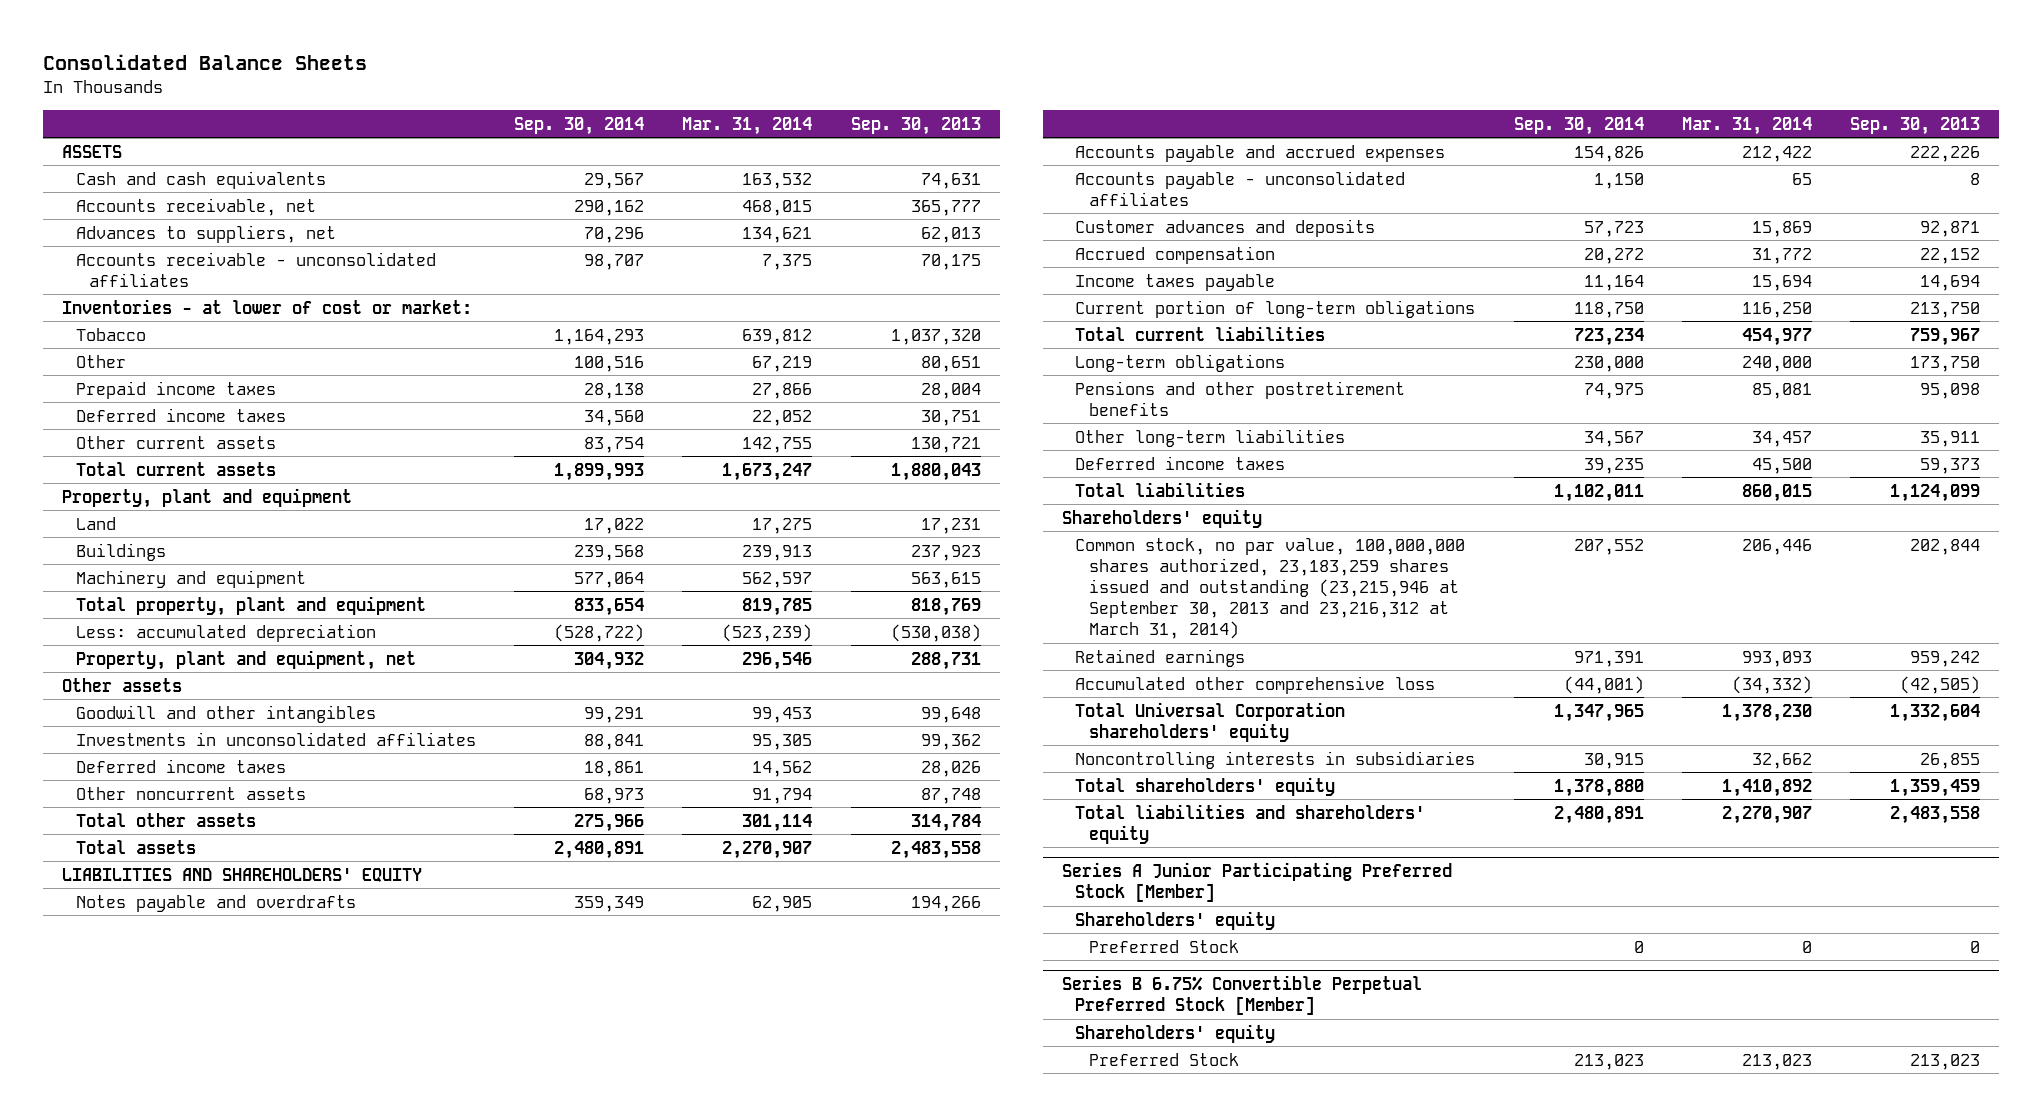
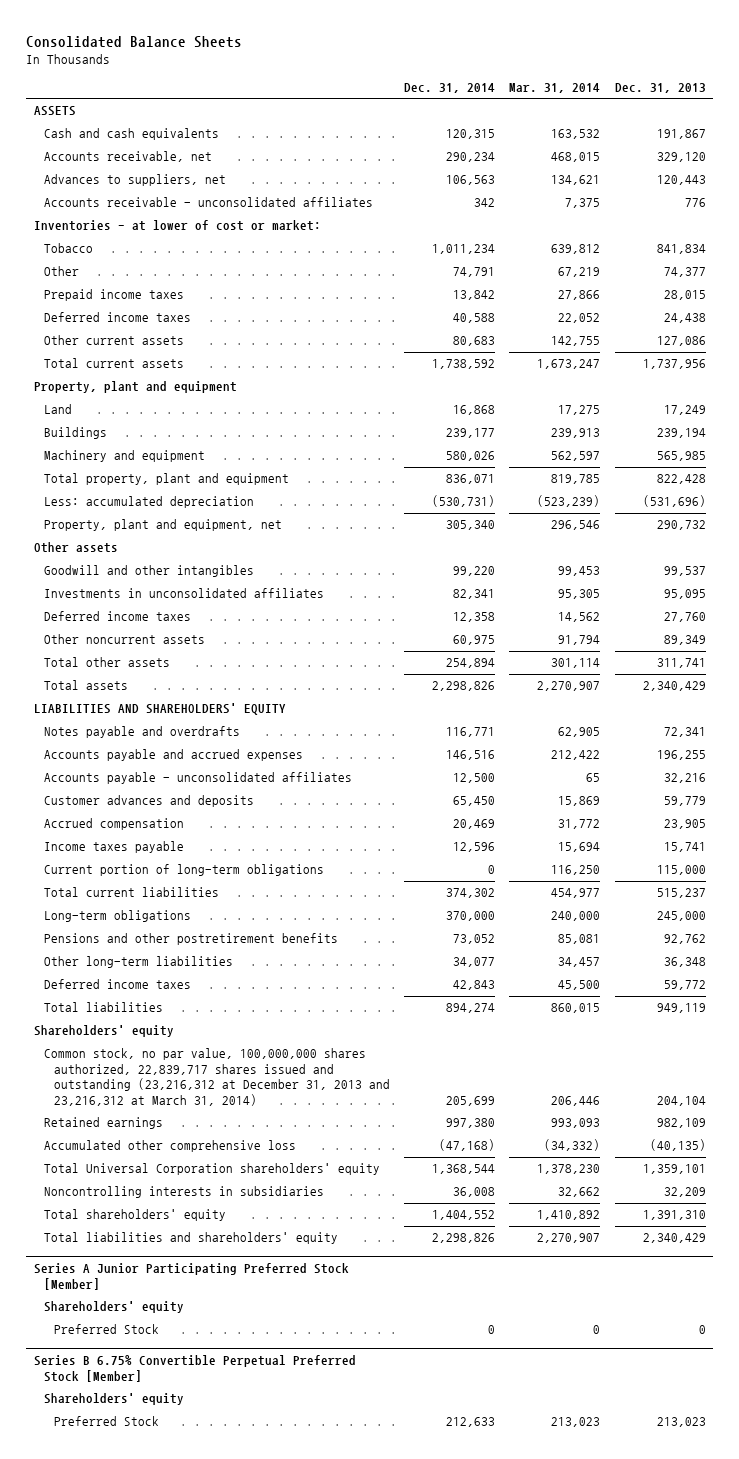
[513,116,644,135] Sep. 30, 2014 -> none
[850,116,981,135] Sep. 30, 2013 -> none
none -> [403,82,495,93] Dec. 31, 2014
none -> [614,82,706,93] Dec. 31, 2013
[1075,537,1466,640] Common stock, no par value, 100,000,000 shares authorized, 23,183,259 shares issued and outstanding (23,215,946 at September 30, 2013 and 23,216,312 at March 31, 2014) -> [43,1048,390,1106] Common stock, no par value, 100,000,000 shares authorized, 22,839,717 shares issued and outstanding (23,216,312 at December 31, 2013 and 23,216,312 at March 31, 2014)

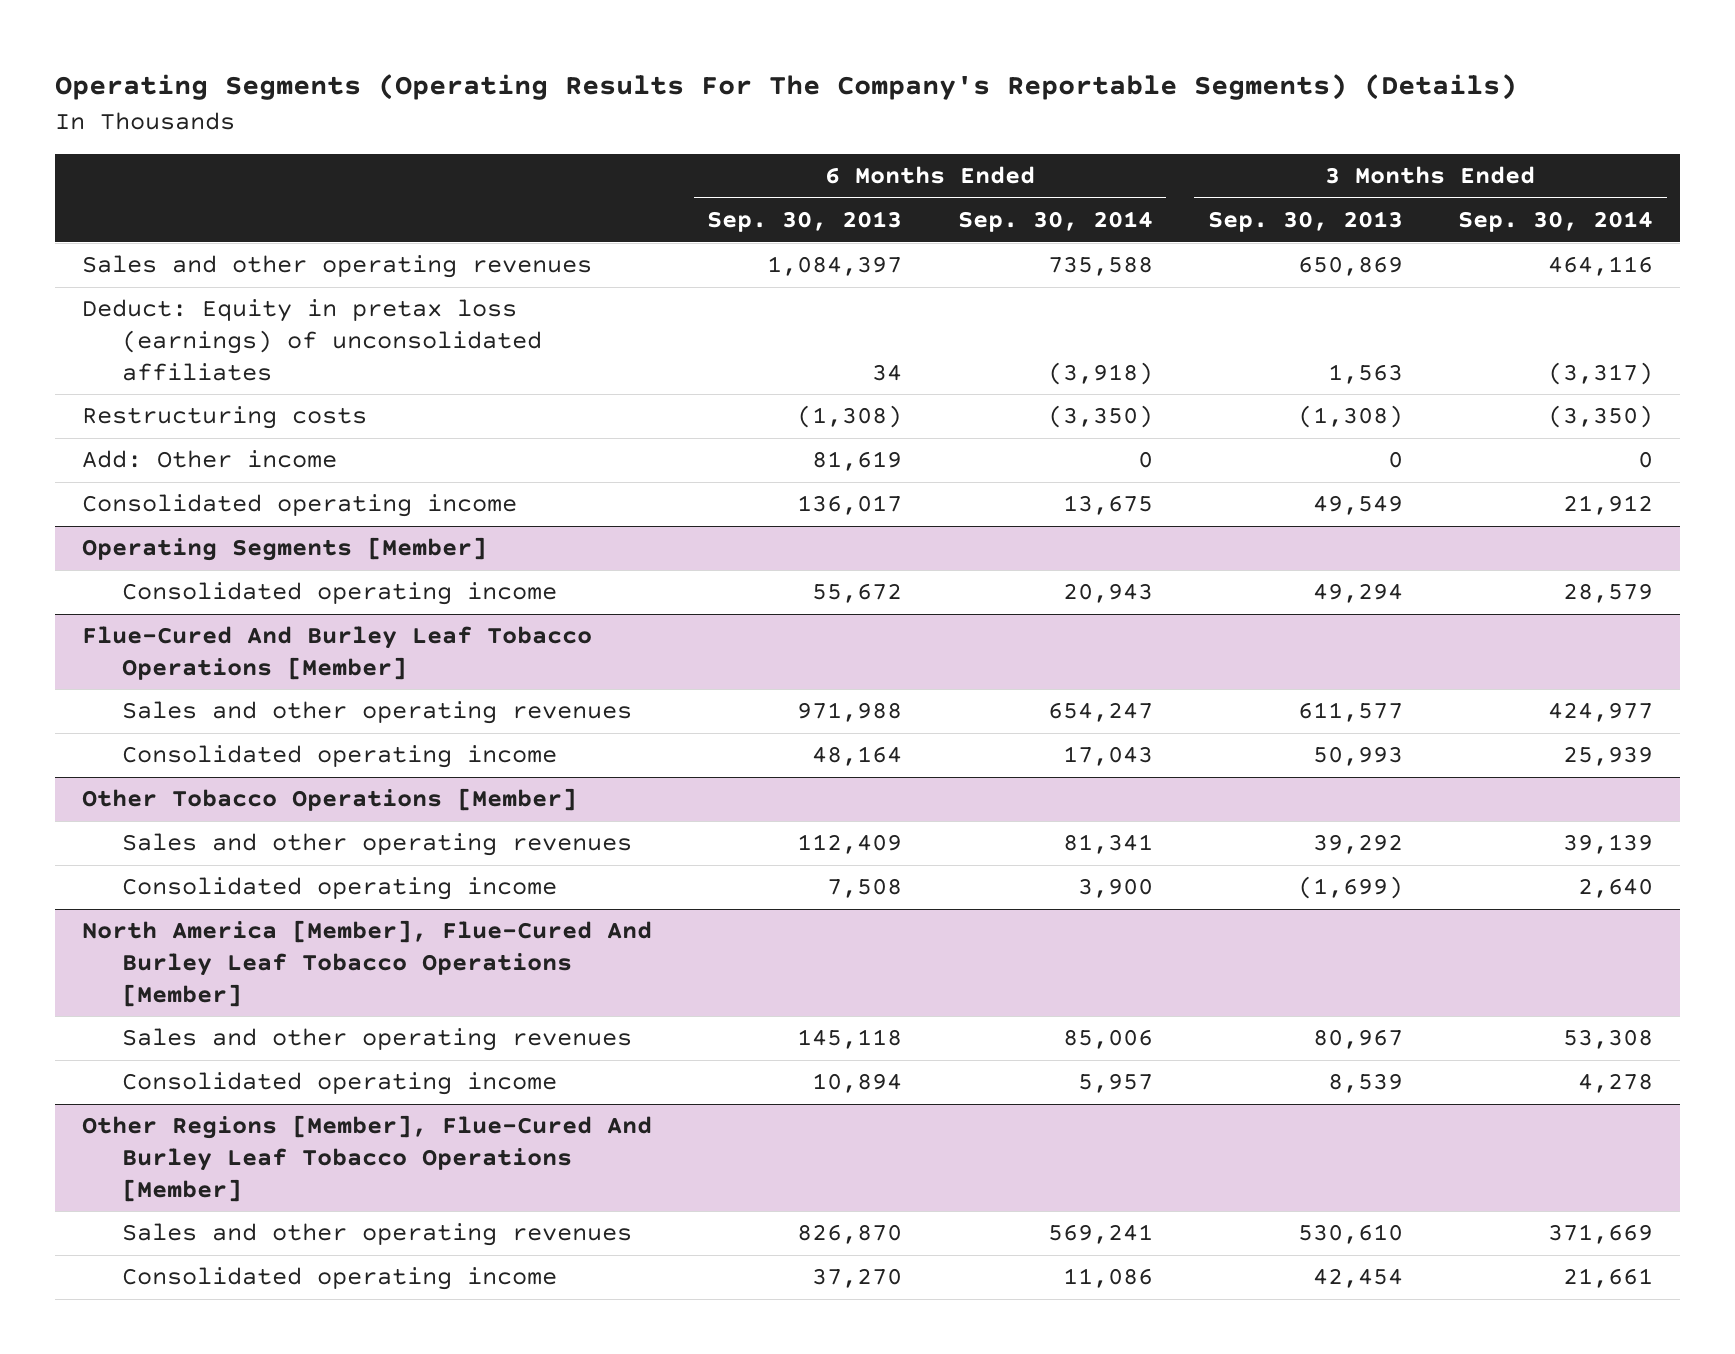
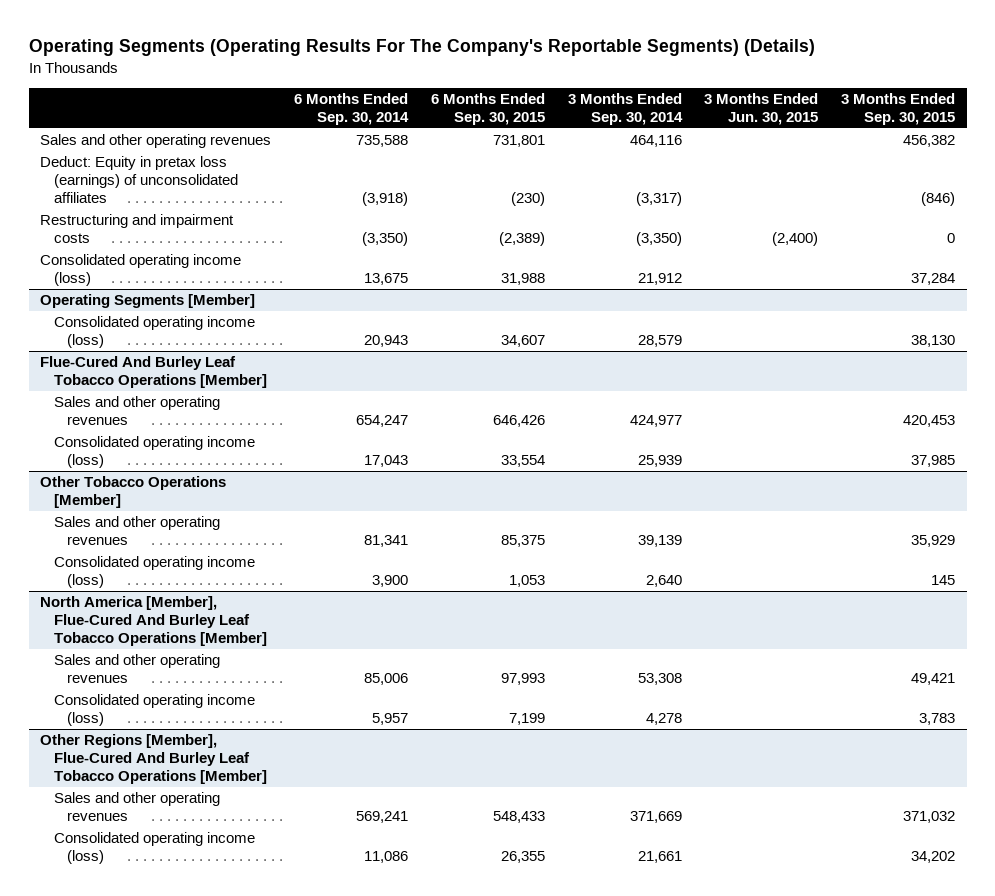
[707,211,903,233] Sep. 30, 2013 -> none
[1207,211,1403,233] Sep. 30, 2013 -> none
none -> [430,93,545,125] 6 Months Ended Sep. 30, 2015
none -> [704,93,819,125] 3 Months Ended Jun. 30, 2015
none -> [841,93,956,125] 3 Months Ended Sep. 30, 2015
[82,450,338,469] Add: Other income -> none
[82,406,368,430] Restructuring costs -> [40,214,235,244] Restructuring and impairment costs
[82,494,518,518] Consolidated operating income -> [40,254,242,287] Consolidated operating income (loss)
[121,582,557,606] Consolidated operating income -> [53,316,255,349] Consolidated operating income (loss)
[121,745,557,769] Consolidated operating income -> [53,436,255,469] Consolidated operating income (loss)
[121,877,557,901] Consolidated operating income -> [53,556,255,589] Consolidated operating income (loss)
[121,1072,557,1096] Consolidated operating income -> [53,694,255,727] Consolidated operating income (loss)
[121,1267,557,1291] Consolidated operating income -> [53,832,255,865] Consolidated operating income (loss)

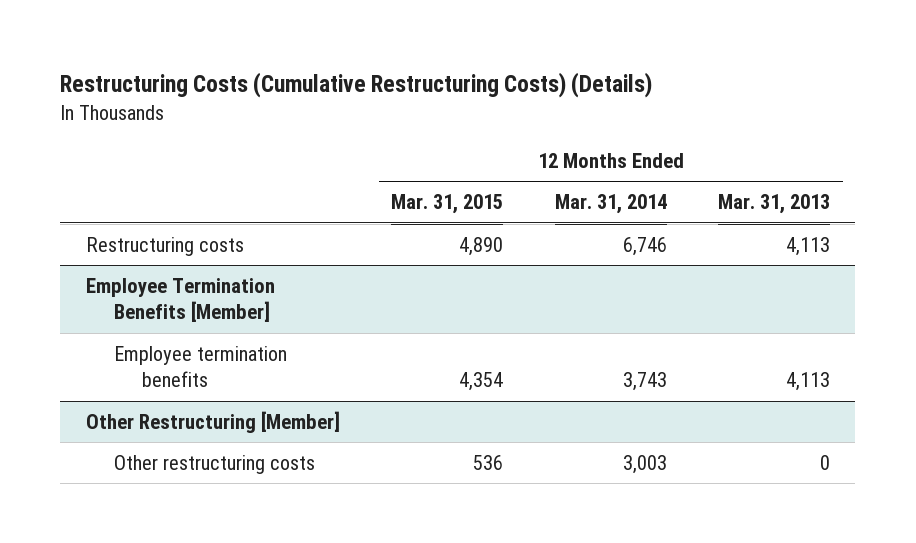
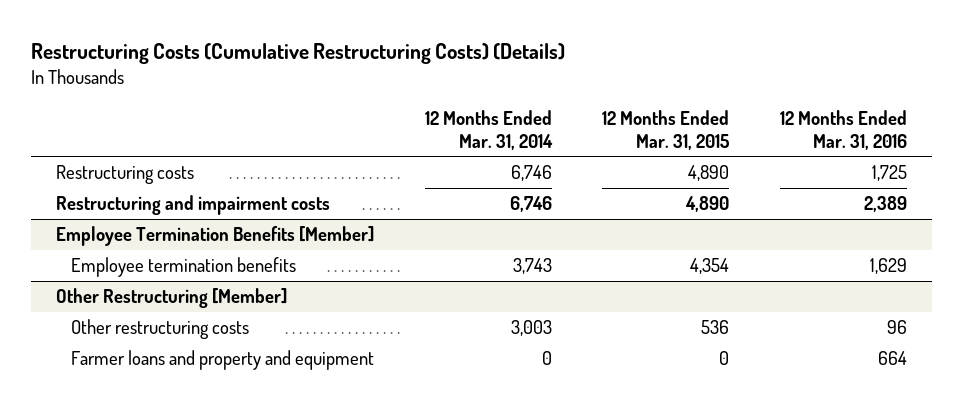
[717,194,830,215] Mar. 31, 2013 -> none
none -> [779,109,907,150] 12 Months Ended Mar. 31, 2016
none -> [56,195,331,216] Restructuring and impairment costs
none -> [71,350,375,371] Farmer loans and property and equipment

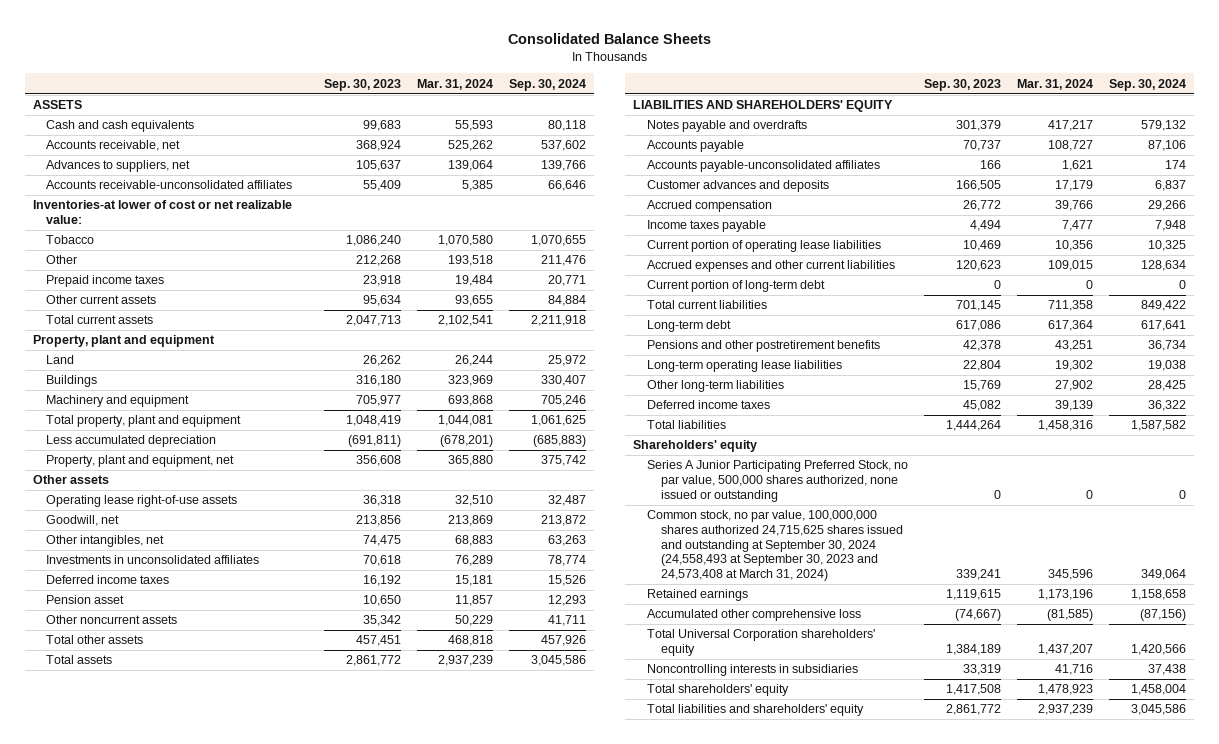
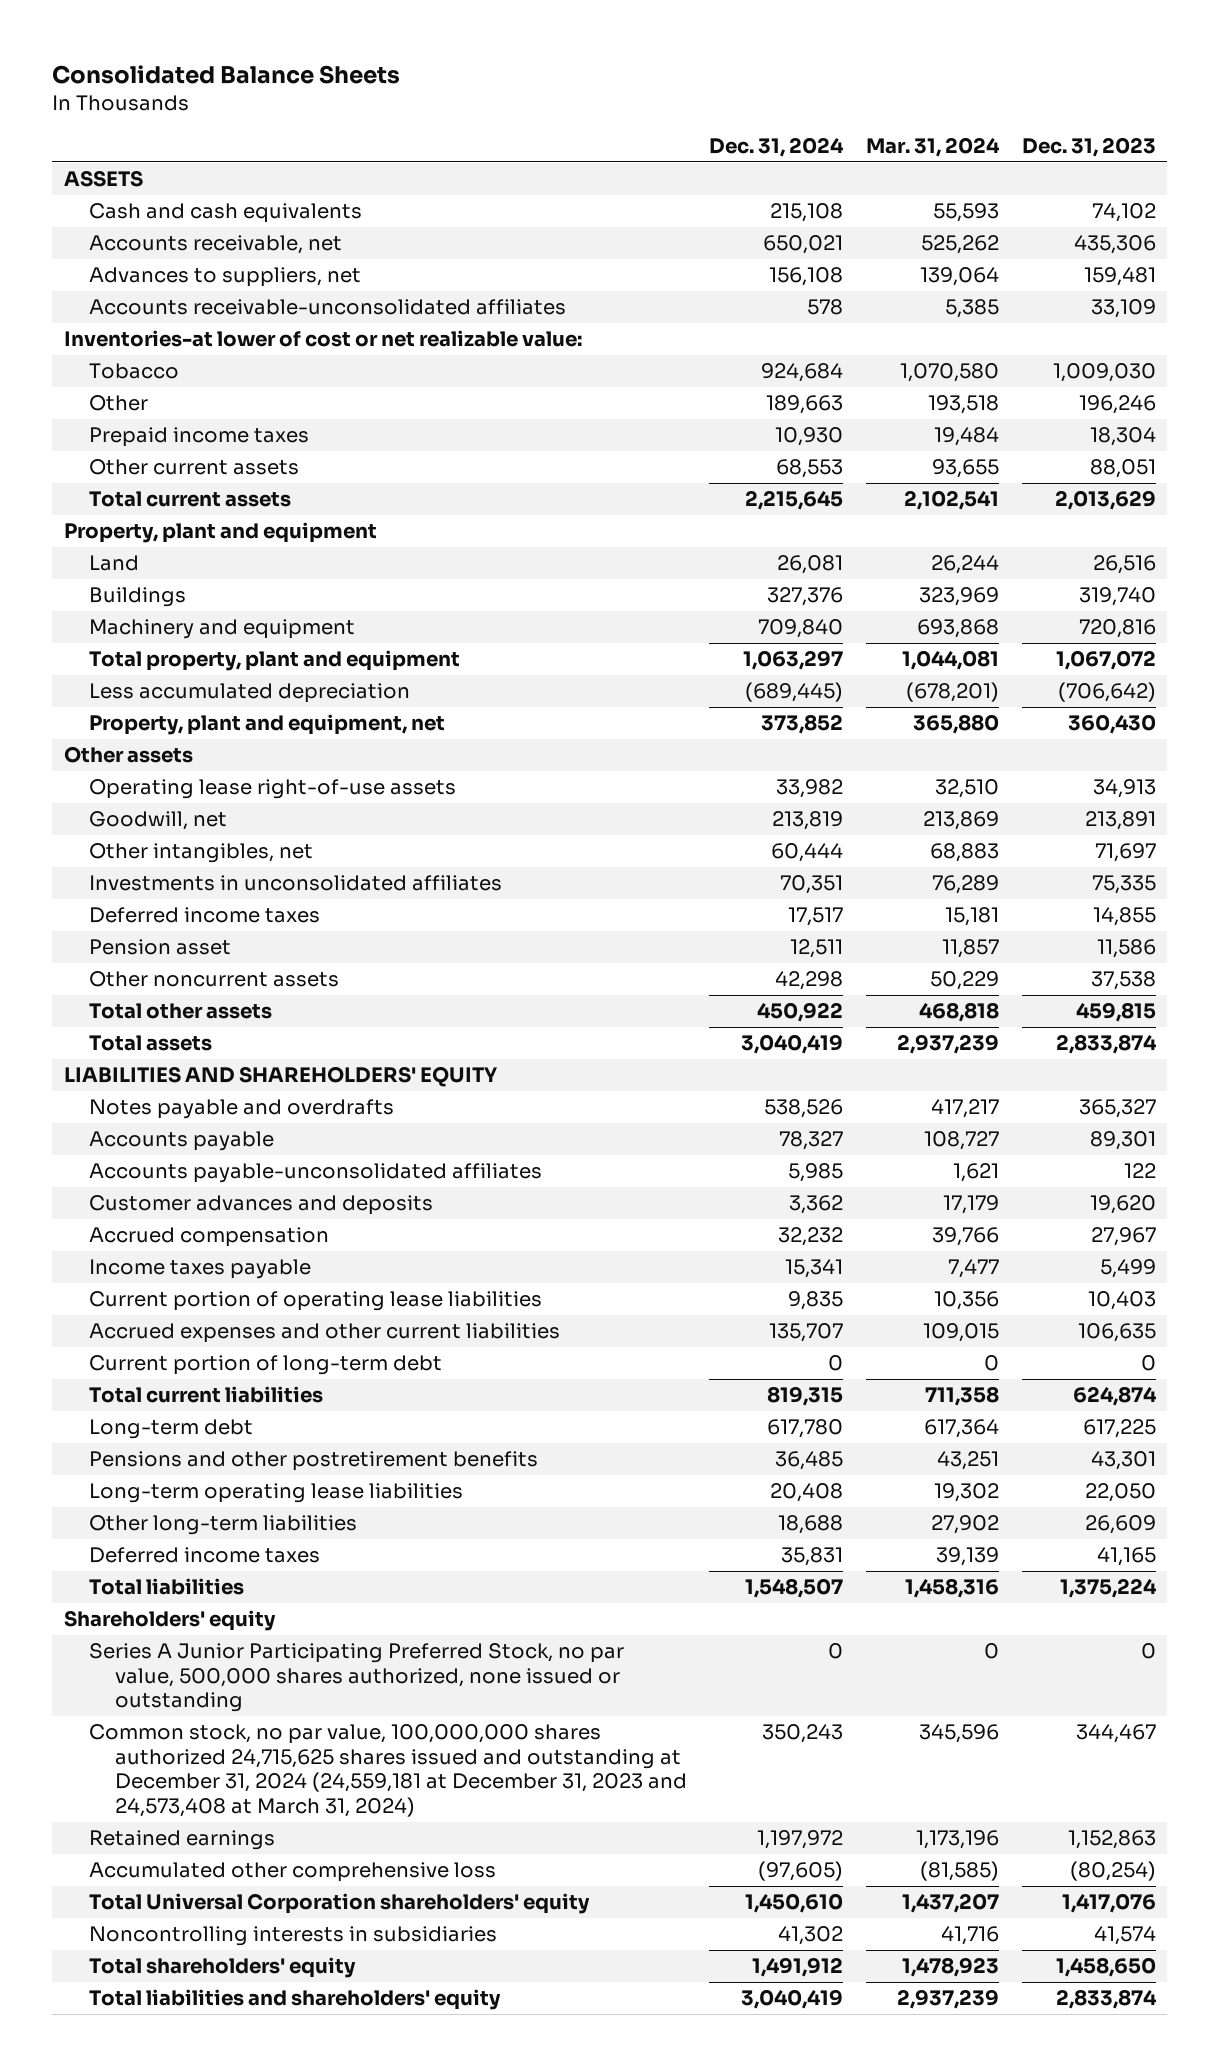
[323,78,401,91] Sep. 30, 2023 -> none
[508,78,586,91] Sep. 30, 2024 -> none
none -> [709,136,845,157] Dec. 31, 2024
none -> [1021,136,1156,157] Dec. 31, 2023
[646,510,903,581] Common stock, no par value, 100,000,000 shares authorized 24,715,625 shares issued and outstanding at September 30, 2024 (24,558,493 at September 30, 2023 and 24,573,408 at March 31, 2024) -> [89,1724,687,1817] Common stock, no par value, 100,000,000 shares authorized 24,715,625 shares issued and outstanding at December 31, 2024 (24,559,181 at December 31, 2023 and 24,573,408 at March 31, 2024)

